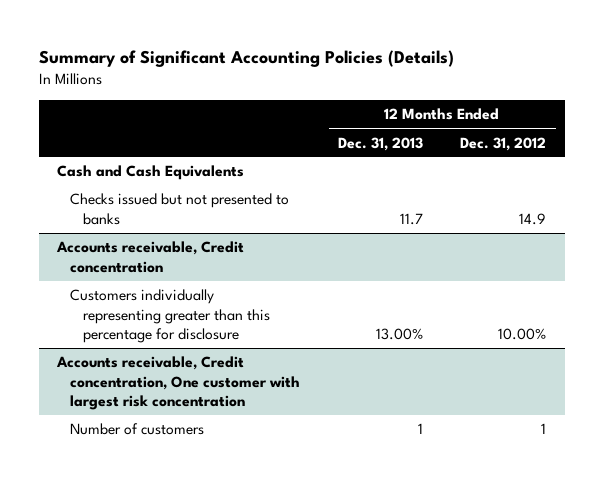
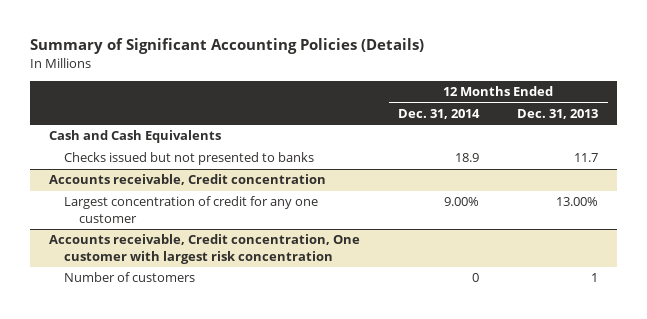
[460,136,547,151] Dec. 31, 2012 -> none
none -> [398,109,481,120] Dec. 31, 2014
[70,289,271,344] Customers individually representing greater than this percentage for disclosure -> [64,196,319,224] Largest concentration of credit for any one customer

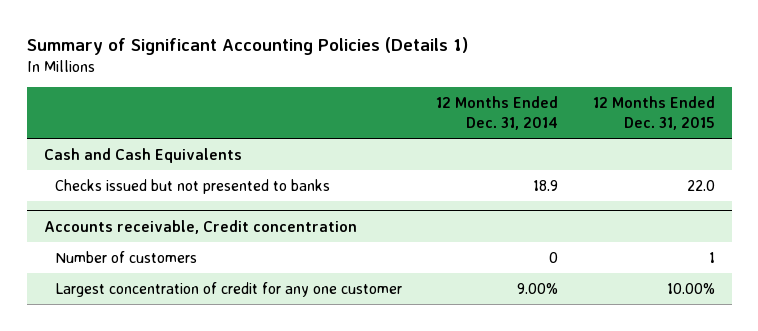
[30,38,425,55] Summary of Significant Accounting Policies (Details) -> [26,36,468,55] Summary of Significant Accounting Policies (Details 1)
[517,109,599,120] Dec. 31, 2013 -> none
none -> [592,96,715,130] 12 Months Ended Dec. 31, 2015
[49,234,361,265] Accounts receivable, Credit concentration, One customer with largest risk concentration -> none
[64,196,319,224] Largest concentration of credit for any one customer -> [54,281,402,297] Largest concentration of credit for any one customer

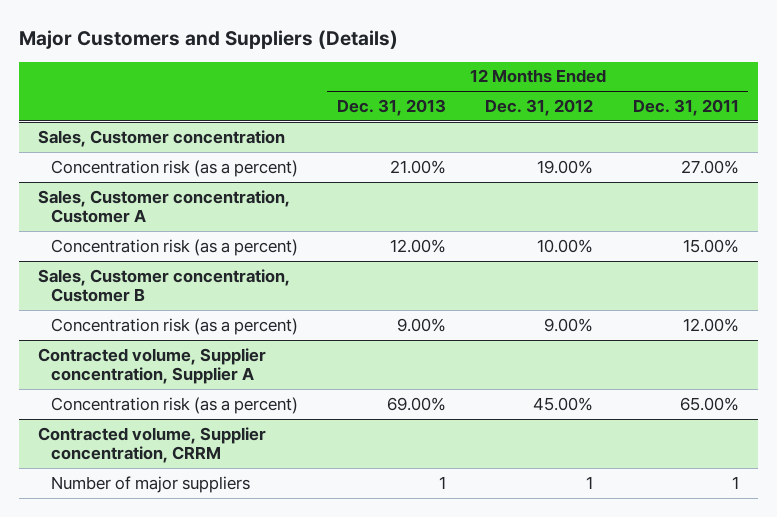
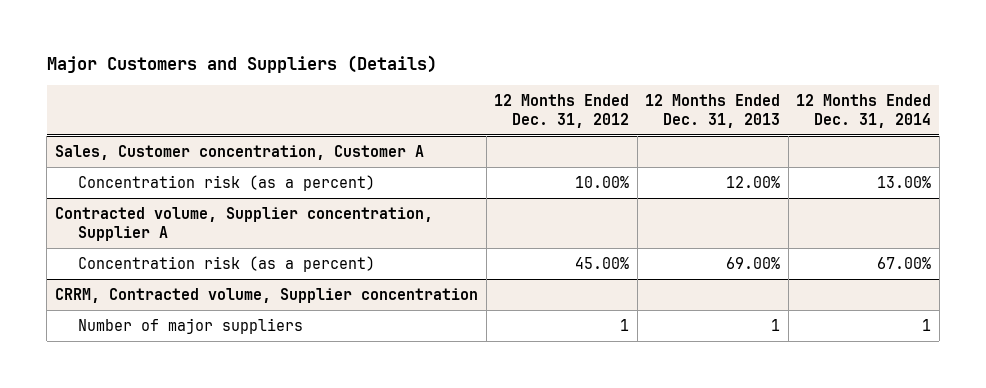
[632,98,739,116] Dec. 31, 2011 -> none
none -> [796,93,932,128] 12 Months Ended Dec. 31, 2014
[38,129,286,147] Sales, Customer concentration -> none
[51,159,299,177] Concentration risk (as a percent) -> none
[38,268,291,303] Sales, Customer concentration, Customer B -> none
[51,317,299,335] Concentration risk (as a percent) -> none
[38,426,267,464] Contracted volume, Supplier concentration, CRRM -> [55,287,479,303] CRRM, Contracted volume, Supplier concentration

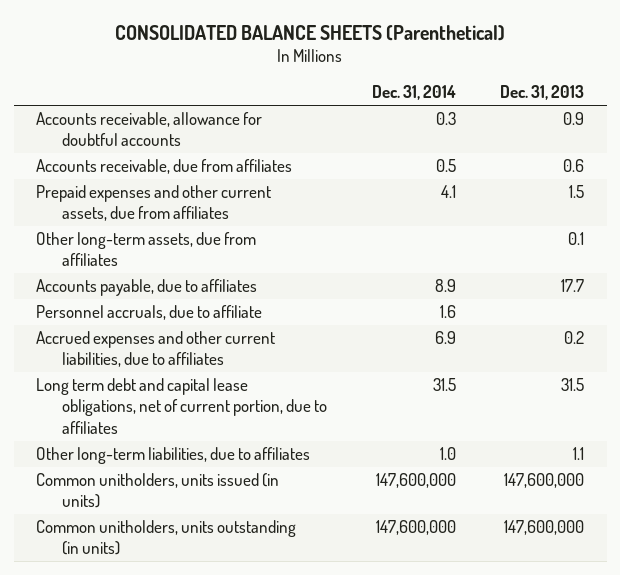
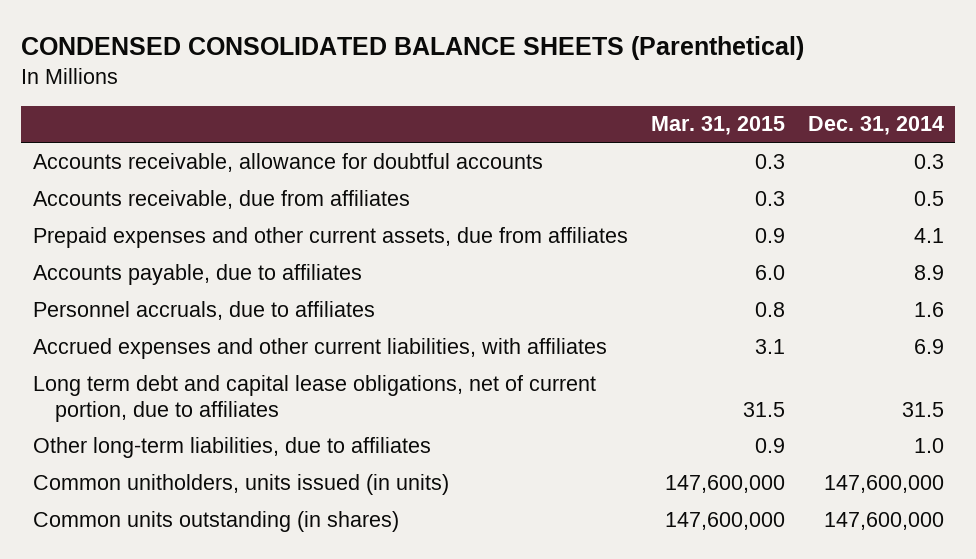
[115,24,506,41] CONSOLIDATED BALANCE SHEETS (Parenthetical) -> [21,35,805,60] CONDENSED CONSOLIDATED BALANCE SHEETS (Parenthetical)
[500,85,585,101] Dec. 31, 2013 -> none
none -> [650,116,785,136] Mar. 31, 2015
[36,232,257,267] Other long-term assets, due from affiliates -> none
[36,305,263,321] Personnel accruals, due to affiliate -> [32,300,375,320] Personnel accruals, due to affiliates
[36,331,276,368] Accrued expenses and other current liabilities, due to affiliates -> [32,337,607,359] Accrued expenses and other current liabilities, with affiliates
[36,520,297,556] Common unitholders, units outstanding (in units) -> [32,510,399,532] Common units outstanding (in shares)

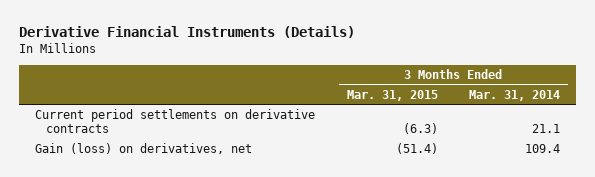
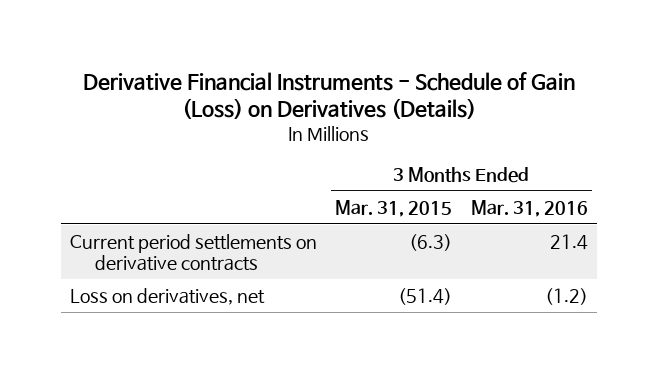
[18,26,355,39] Derivative Financial Instruments (Details) -> [82,71,575,120] Derivative Financial Instruments - Schedule of Gain (Loss) on Derivatives (Details)
[469,89,561,101] Mar. 31, 2014 -> none
none -> [470,199,588,217] Mar. 31, 2016
[34,143,252,155] Gain (loss) on derivatives, net -> [70,287,266,305] Loss on derivatives, net

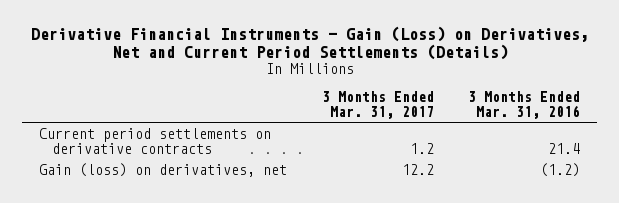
[82,71,575,120] Derivative Financial Instruments - Schedule of Gain (Loss) on Derivatives (Details) -> [30,26,589,61] Derivative Financial Instruments - Gain (Loss) on Derivatives, Net and Current Period Settlements (Details)
[335,199,453,217] Mar. 31, 2015 -> none
none -> [321,91,434,119] 3 Months Ended Mar. 31, 2017
[70,287,266,305] Loss on derivatives, net -> [39,163,288,178] Gain (loss) on derivatives, net

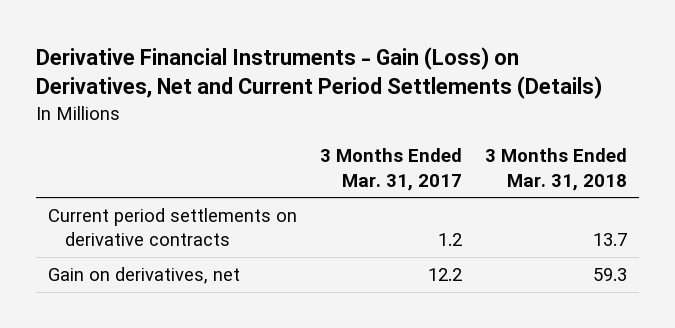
[467,91,580,119] 3 Months Ended Mar. 31, 2016 -> none
none -> [485,148,628,191] 3 Months Ended Mar. 31, 2018
[39,163,288,178] Gain (loss) on derivatives, net -> [47,266,240,284] Gain on derivatives, net

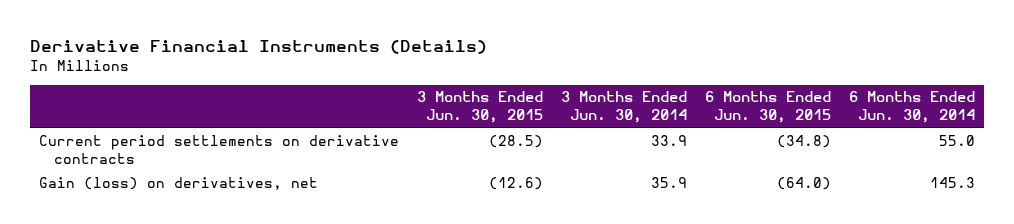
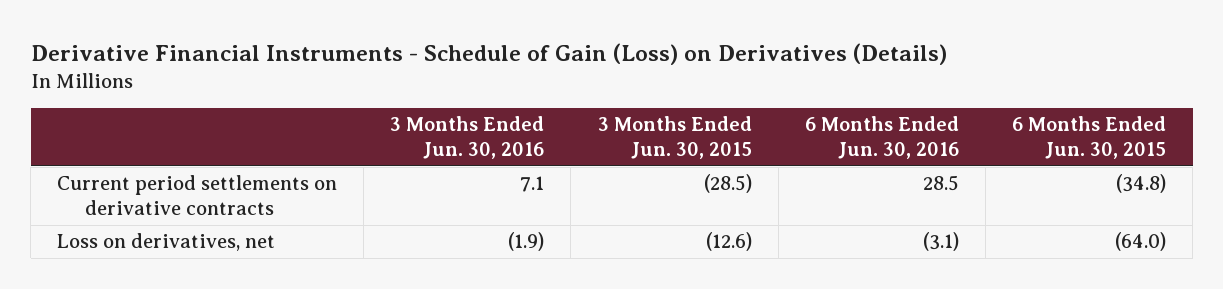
[30,39,488,54] Derivative Financial Instruments (Details) -> [30,43,947,66] Derivative Financial Instruments - Schedule of Gain (Loss) on Derivatives (Details)
[560,91,687,124] 3 Months Ended Jun. 30, 2014 -> none
[848,91,975,124] 6 Months Ended Jun. 30, 2014 -> none
none -> [390,116,545,160] 3 Months Ended Jun. 30, 2016
none -> [804,116,959,160] 6 Months Ended Jun. 30, 2016
[39,176,319,190] Gain (loss) on derivatives, net -> [57,233,276,252] Loss on derivatives, net

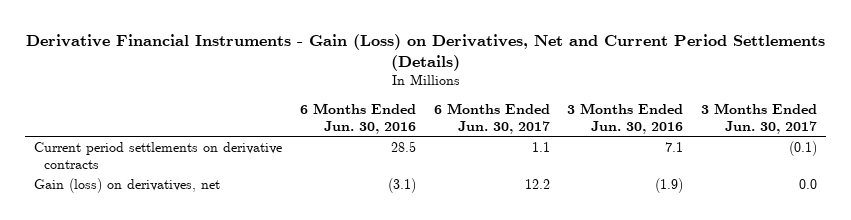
[30,43,947,66] Derivative Financial Instruments - Schedule of Gain (Loss) on Derivatives (Details) -> [25,34,825,72] Derivative Financial Instruments - Gain (Loss) on Derivatives, Net and Current Period Settlements (Details)
[597,116,752,160] 3 Months Ended Jun. 30, 2015 -> none
[1011,116,1166,160] 6 Months Ended Jun. 30, 2015 -> none
none -> [433,102,550,134] 6 Months Ended Jun. 30, 2017
none -> [701,102,818,134] 3 Months Ended Jun. 30, 2017
[57,233,276,252] Loss on derivatives, net -> [33,178,220,194] Gain (loss) on derivatives, net

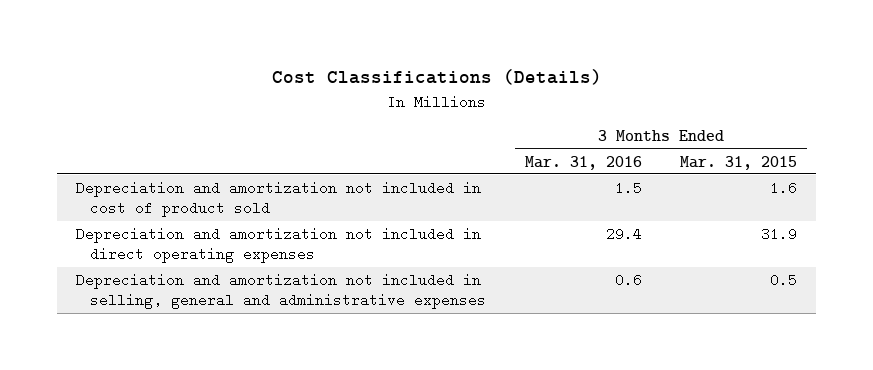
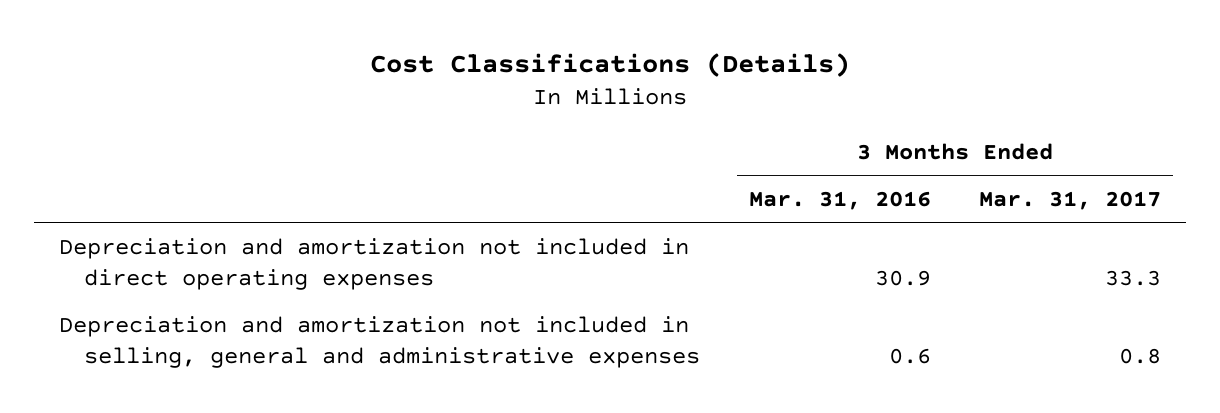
[680,155,798,170] Mar. 31, 2015 -> none
none -> [979,190,1162,210] Mar. 31, 2017
[75,180,481,218] Depreciation and amortization not included in cost of product sold -> none
[605,226,642,241] 29.4 -> [874,269,931,286] 30.9

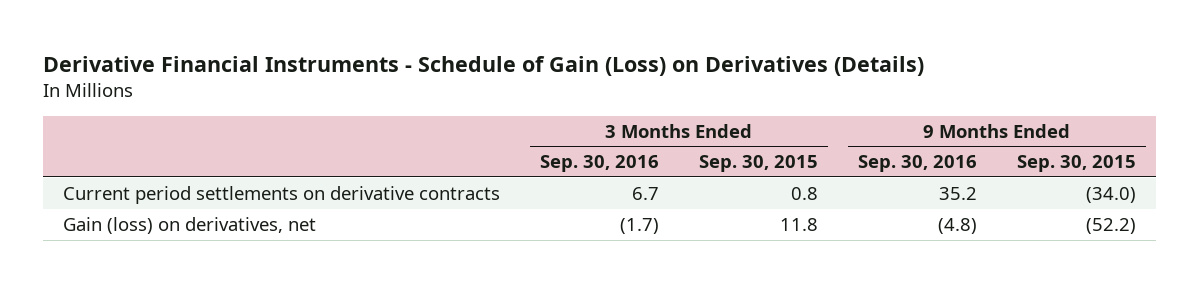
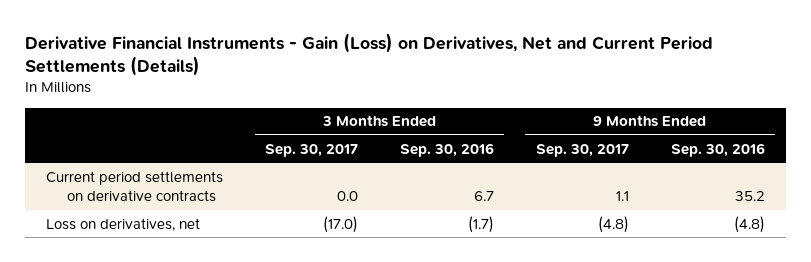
[43,56,925,77] Derivative Financial Instruments - Schedule of Gain (Loss) on Derivatives (Details) -> [25,32,714,77] Derivative Financial Instruments - Gain (Loss) on Derivatives, Net and Current Period Settlements (Details)
[699,155,819,173] Sep. 30, 2015 -> none
[1017,155,1137,173] Sep. 30, 2015 -> none
none -> [265,143,359,157] Sep. 30, 2017
none -> [535,143,629,157] Sep. 30, 2017
[63,216,317,234] Gain (loss) on derivatives, net -> [46,217,201,231] Loss on derivatives, net

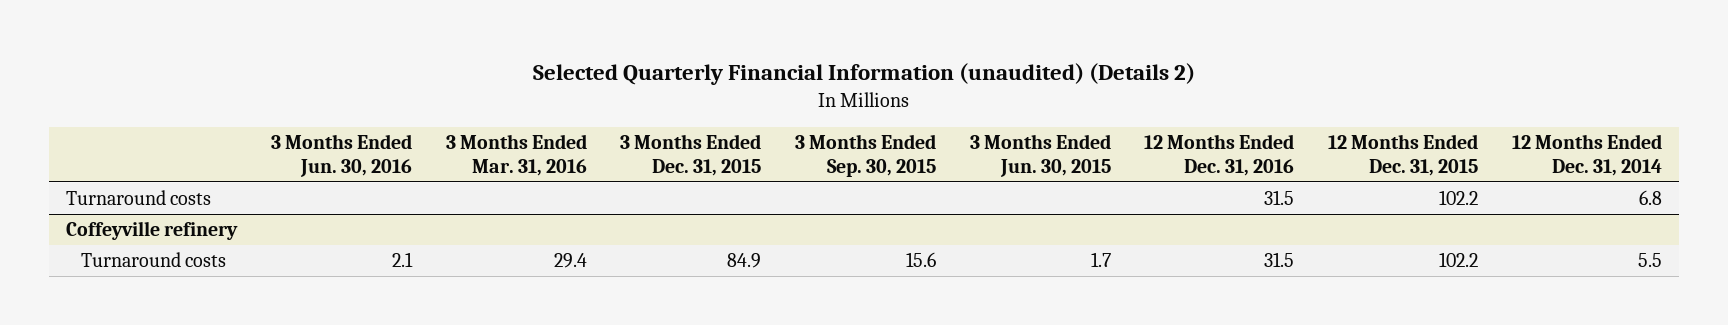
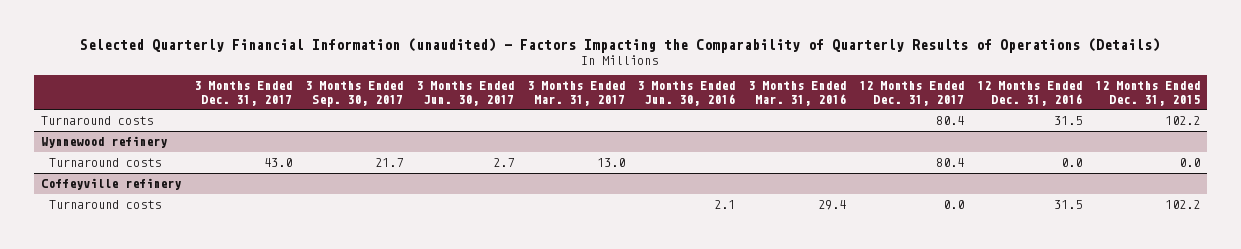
[533,63,1196,86] Selected Quarterly Financial Information (unaudited) (Details 2) -> [80,38,1161,54] Selected Quarterly Financial Information (unaudited) - Factors Impacting the Comparability of Quarterly Results of Operations (Details)
[620,134,762,176] 3 Months Ended Dec. 31, 2015 -> none
[795,134,937,177] 3 Months Ended Sep. 30, 2015 -> none
[969,134,1111,177] 3 Months Ended Jun. 30, 2015 -> none
[1511,134,1662,176] 12 Months Ended Dec. 31, 2014 -> none
none -> [193,81,292,106] 3 Months Ended Dec. 31, 2017
none -> [304,81,403,107] 3 Months Ended Sep. 30, 2017
none -> [415,81,514,106] 3 Months Ended Jun. 30, 2017
none -> [526,81,625,106] 3 Months Ended Mar. 31, 2017
none -> [859,81,965,106] 12 Months Ended Dec. 31, 2017
none -> [40,136,167,149] Wynnewood refinery
none -> [49,158,162,168] Turnaround costs

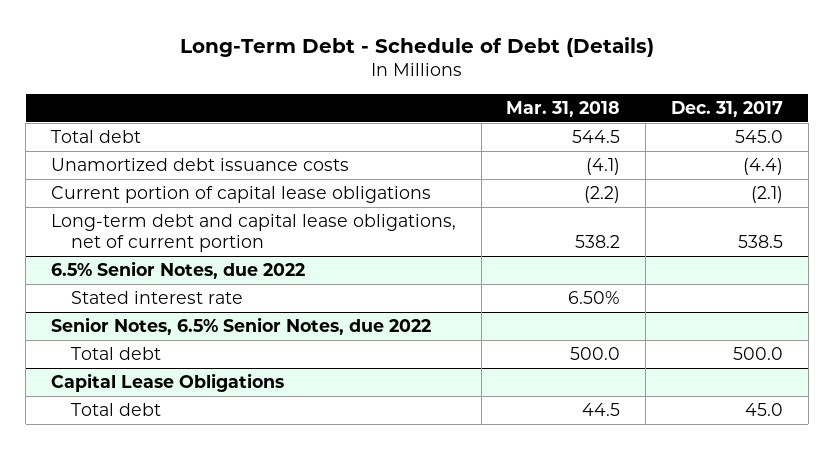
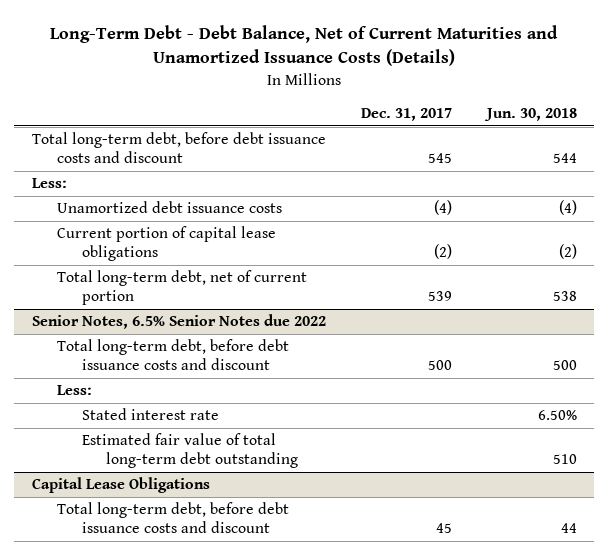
[179,36,654,57] Long-Term Debt - Schedule of Debt (Details) -> [50,24,559,67] Long-Term Debt - Debt Balance, Net of Current Maturities and Unamortized Issuance Costs (Details)
[506,100,621,117] Mar. 31, 2018 -> none
none -> [483,107,577,121] Jun. 30, 2018
[51,130,142,144] Total debt -> [31,132,326,164] Total long-term debt, before debt issuance costs and discount
[734,130,783,144] 545.0 -> [427,153,452,164] 545
none -> [31,178,67,189] Less:
[742,158,783,176] (4.4) -> [433,200,452,216] (4)
[750,186,783,204] (2.1) -> [433,244,452,260] (2)
[51,214,457,252] Long-term debt and capital lease obligations, net of current portion -> [56,270,307,306] Total long-term debt, net of current portion
[737,234,783,248] 538.5 -> [427,291,452,302] 539
[51,261,306,280] 6.5% Senior Notes, due 2022 -> [31,314,326,330] Senior Notes, 6.5% Senior Notes due 2022
none -> [56,339,289,371] Total long-term debt, before debt issuance costs and discount
none -> [56,385,92,396] Less:
[51,317,432,336] Senior Notes, 6.5% Senior Notes, due 2022 -> none
[70,347,161,361] Total debt -> none
none -> [81,433,299,469] Estimated fair value of total long-term debt outstanding
[70,403,161,417] Total debt -> [56,502,289,534] Total long-term debt, before debt issuance costs and discount
[744,403,783,417] 45.0 -> [435,523,452,534] 45

